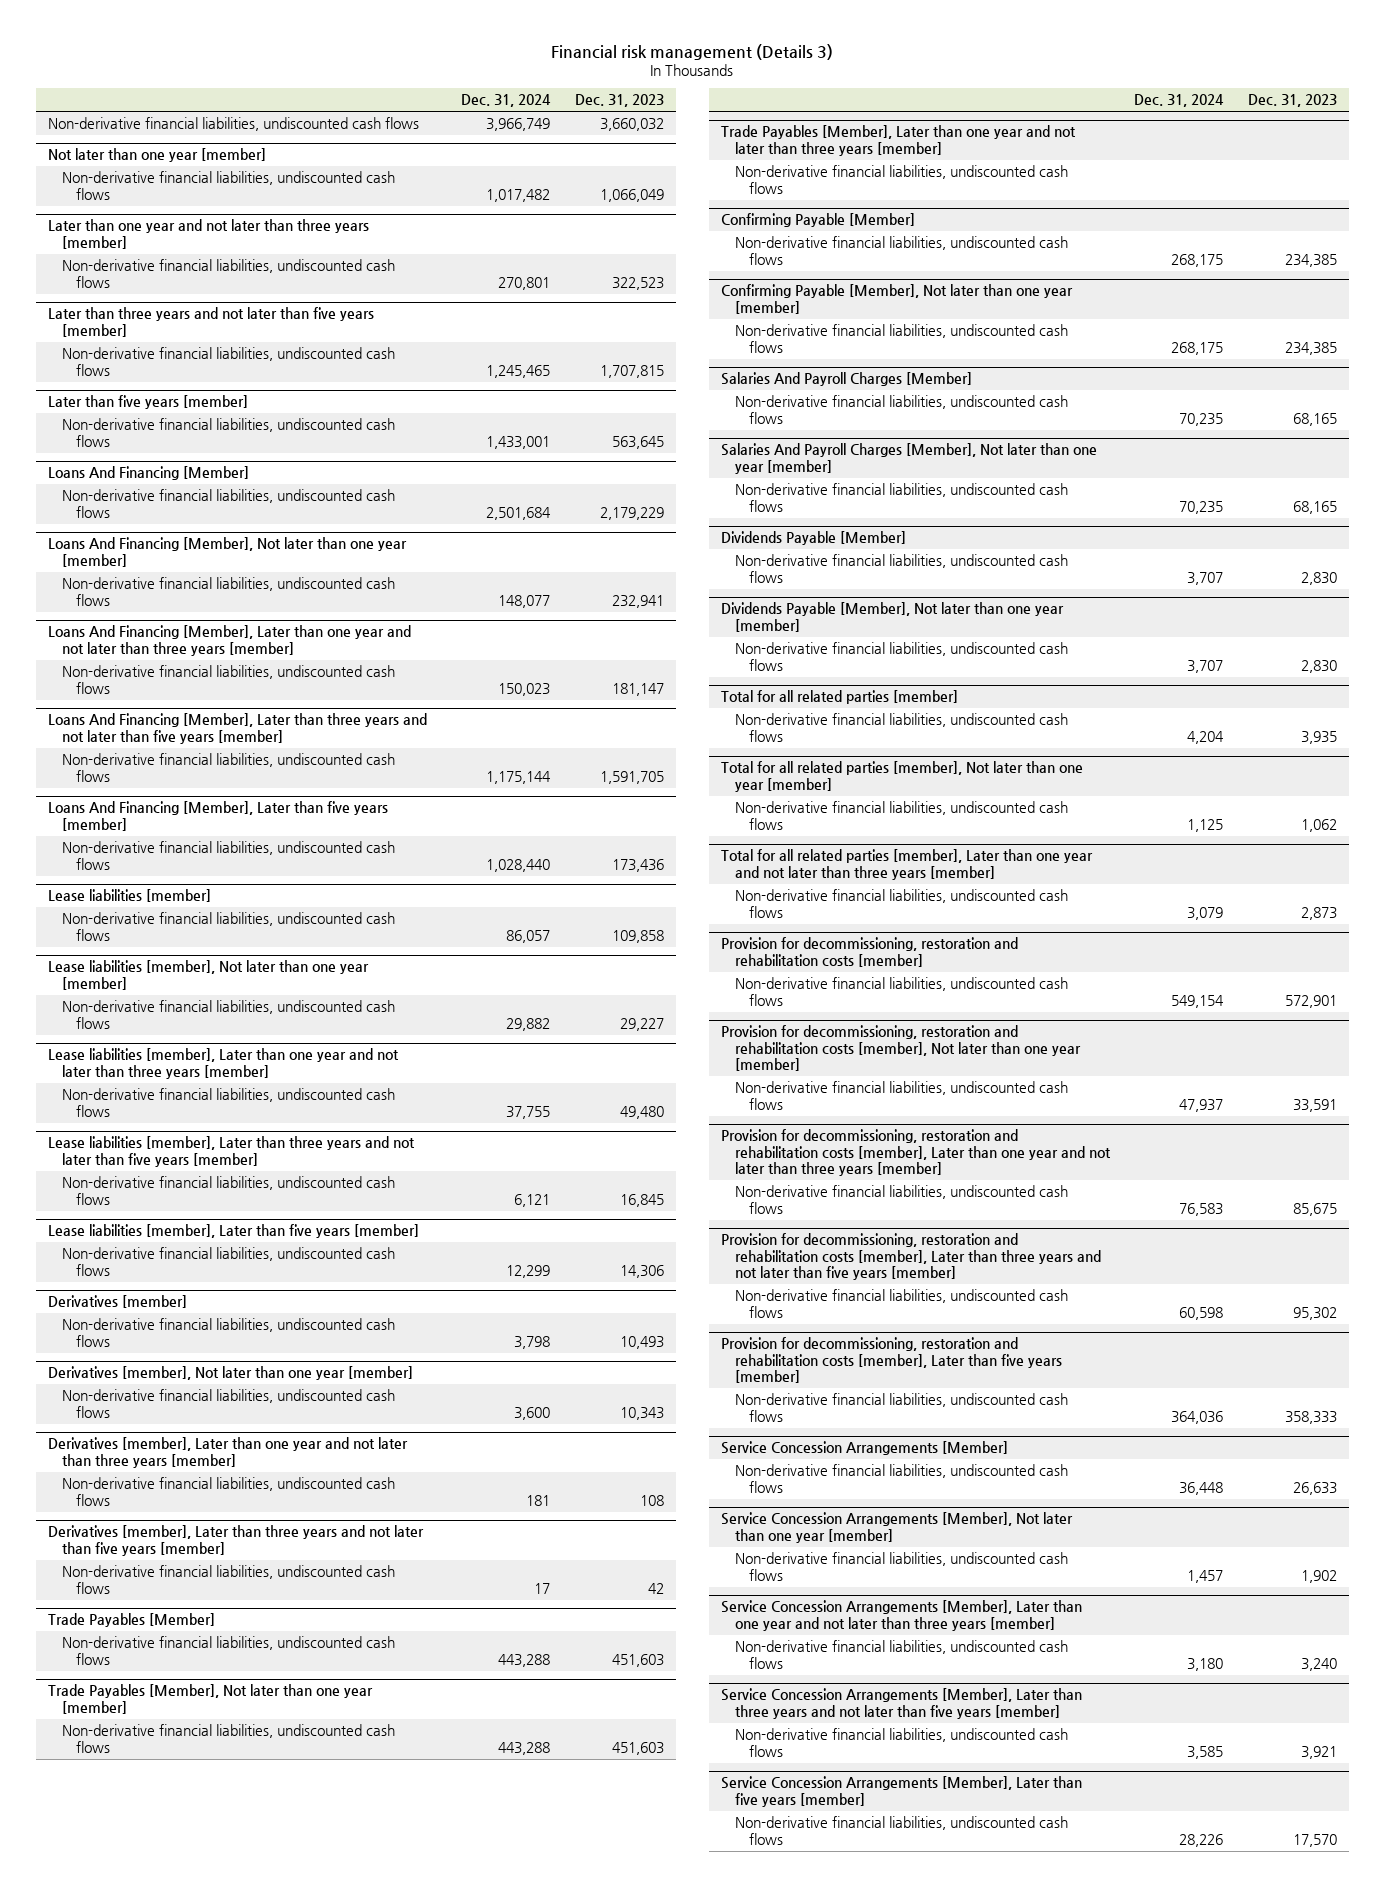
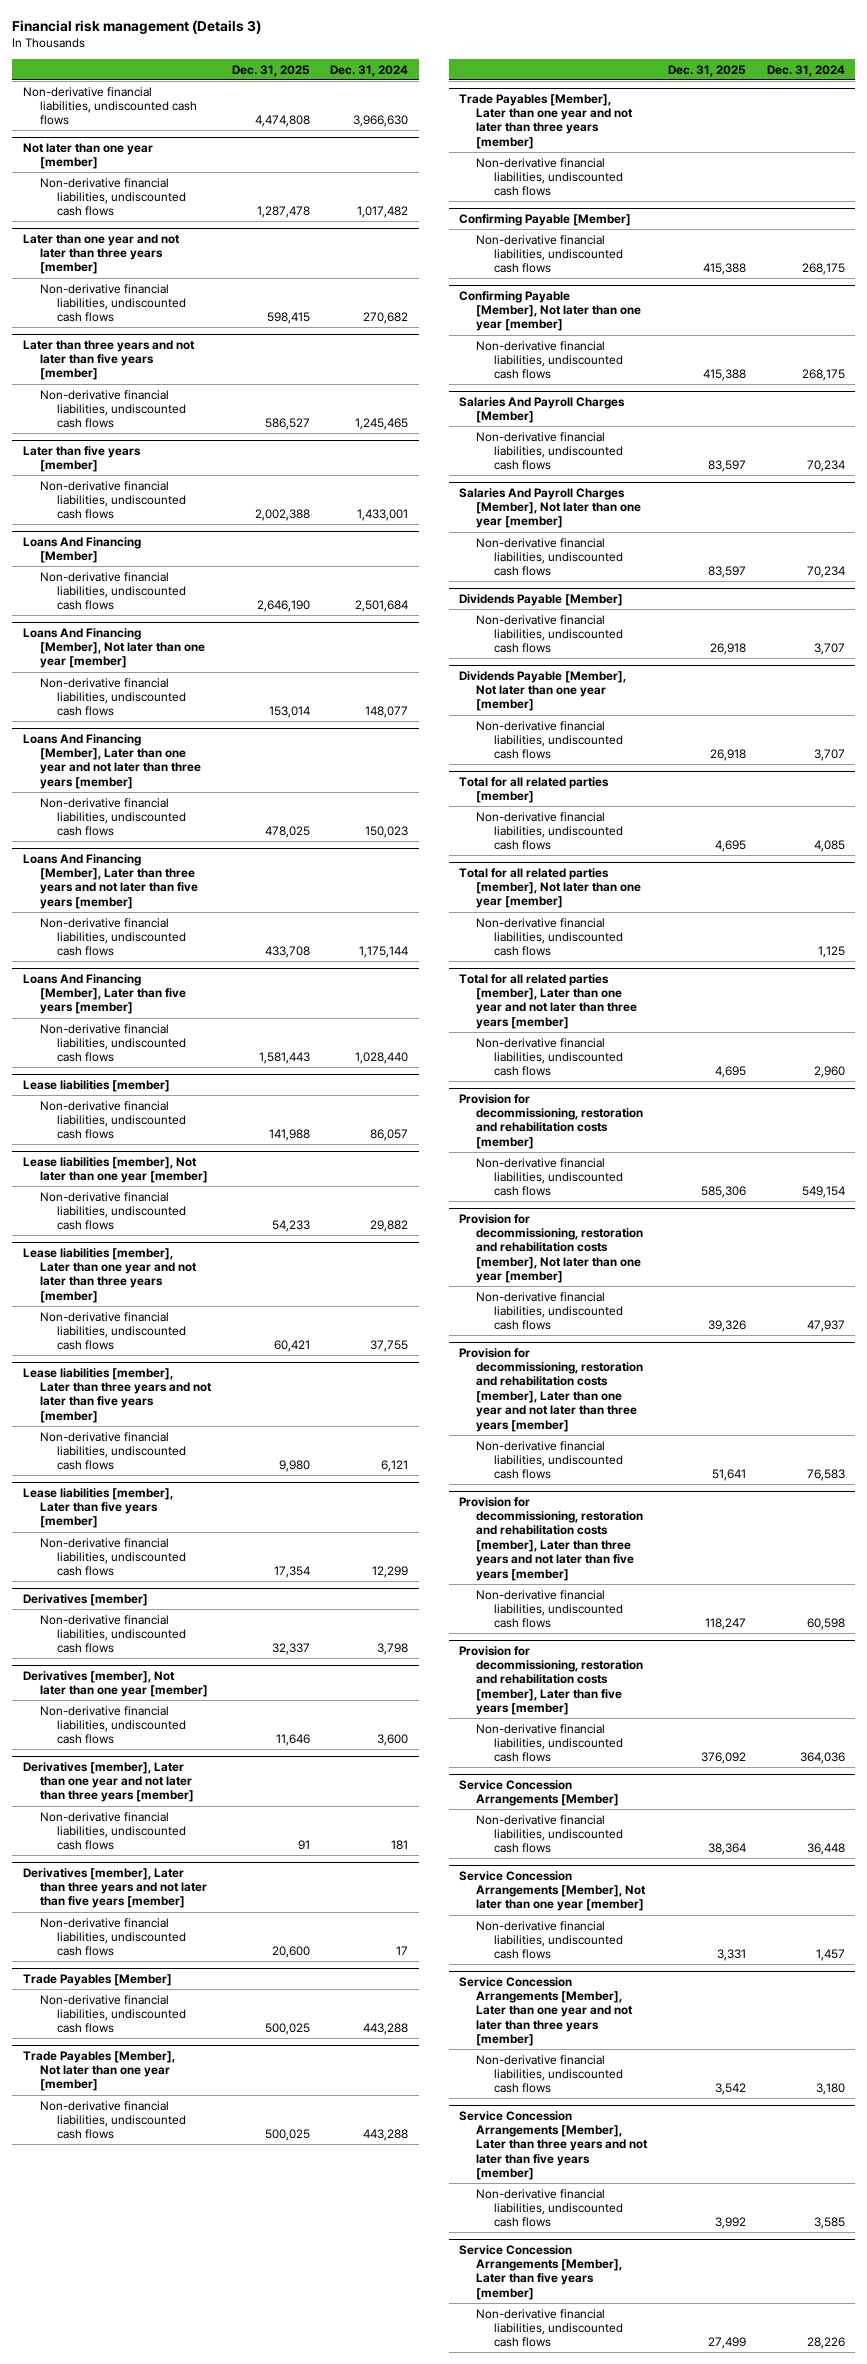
[574,94,664,108] Dec. 31, 2023 -> none
none -> [231,64,310,77] Dec. 31, 2025
[486,118,551,132] 3,966,749 -> [353,115,409,128] 3,966,630
[498,276,551,290] 270,801 -> [363,312,409,325] 270,682
[1179,412,1224,426] 70,235 -> [806,460,845,473] 70,234
[1179,500,1224,514] 70,235 -> [806,566,845,579] 70,234
[1187,730,1225,744] 4,204 -> [813,840,845,853] 4,085
[1187,906,1224,920] 3,079 -> [813,1066,845,1079] 2,960

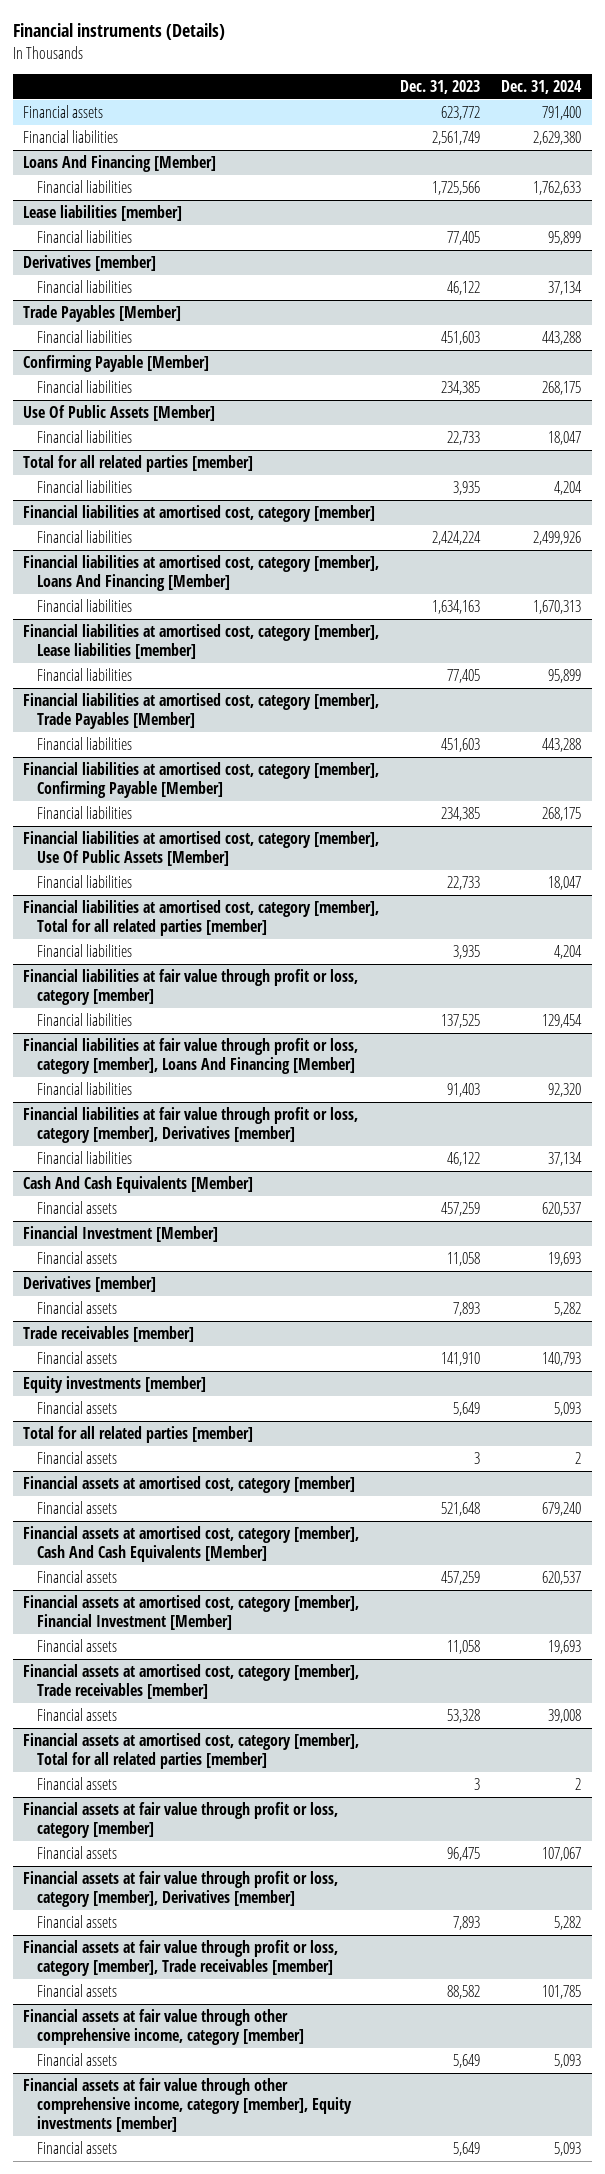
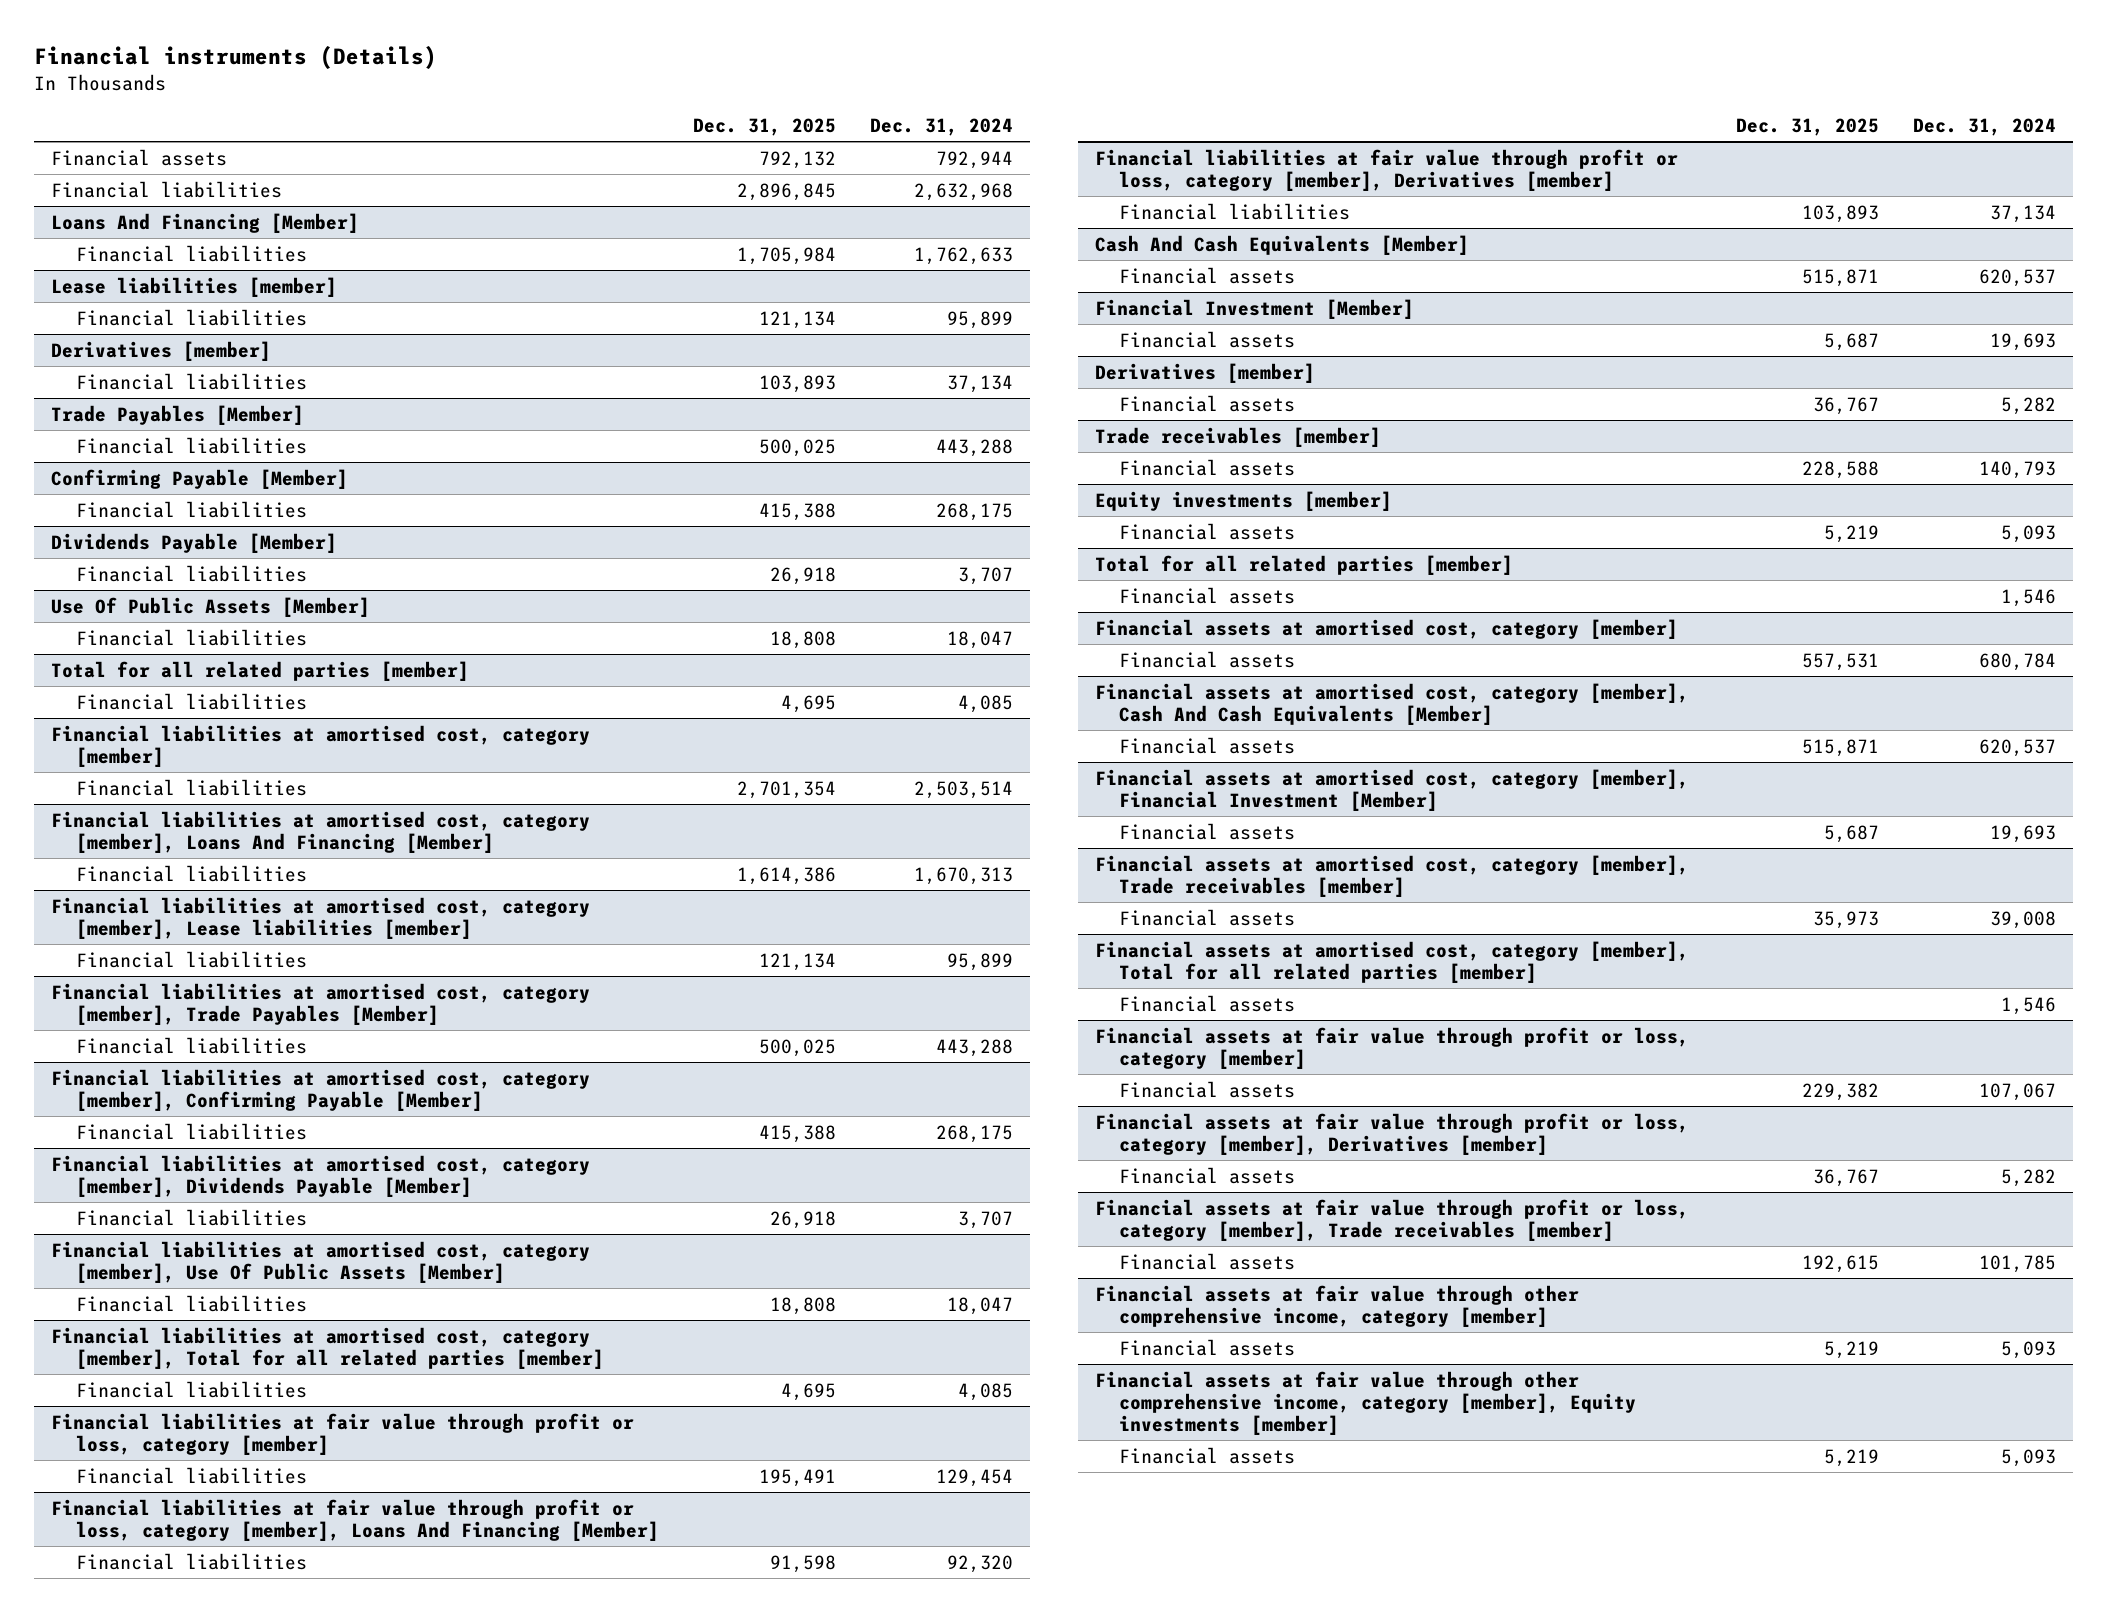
[400,80,481,95] Dec. 31, 2023 -> none
none -> [692,117,836,136] Dec. 31, 2025
[542,105,582,120] 791,400 -> [935,150,1013,169] 792,944
[533,130,582,145] 2,629,380 -> [913,182,1013,201] 2,632,968
none -> [51,532,338,553] Dividends Payable [Member]
none -> [75,564,307,582] Financial liabilities
[554,480,583,495] 4,204 -> [957,694,1013,713] 4,085
[533,530,582,545] 2,499,926 -> [913,780,1013,799] 2,503,514
none -> [51,1154,591,1197] Financial liabilities at amortised cost, category [member], Dividends Payable [Member]
none -> [75,1208,307,1226] Financial liabilities
[554,944,583,959] 4,204 -> [957,1382,1013,1401] 4,085
[575,1451,582,1464] 2 -> [2000,588,2056,607] 1,546
[542,1501,582,1516] 679,240 -> [1978,652,2056,671] 680,784
[575,1777,582,1790] 2 -> [2000,996,2056,1015] 1,546

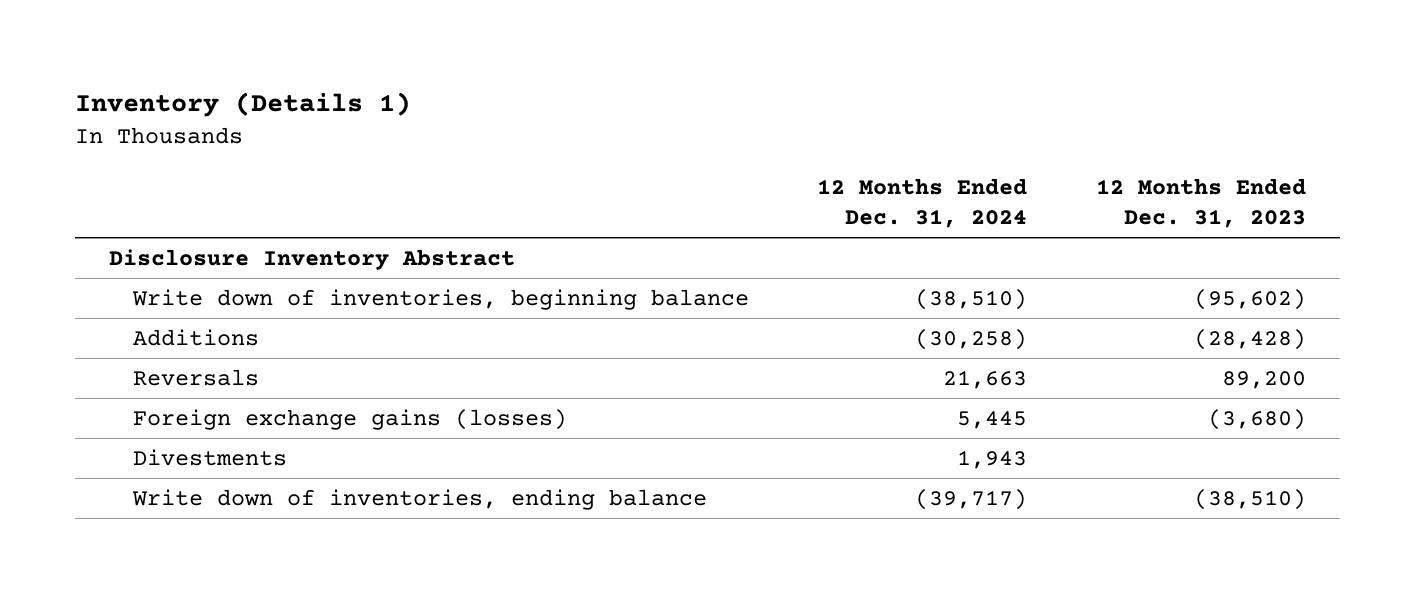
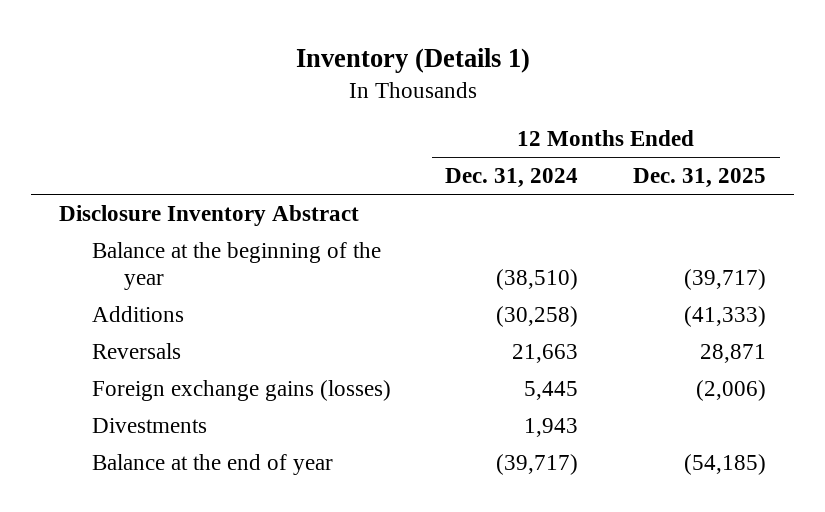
[1095,177,1306,228] 12 Months Ended Dec. 31, 2023 -> none
none -> [633,168,767,189] Dec. 31, 2025
[131,288,749,310] Write down of inventories, beginning balance -> [91,241,381,291] Balance at the beginning of the year
[131,488,707,510] Write down of inventories, ending balance -> [91,453,333,475] Balance at the end of year

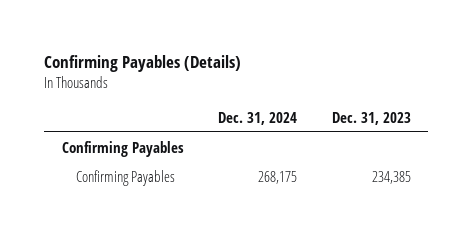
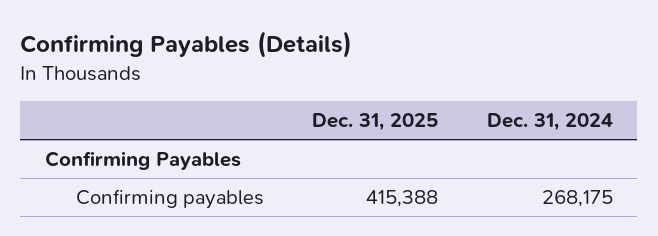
[331,111,411,125] Dec. 31, 2023 -> none
none -> [312,113,439,132] Dec. 31, 2025
[75,169,175,186] Confirming Payables -> [75,189,264,210] Confirming payables

